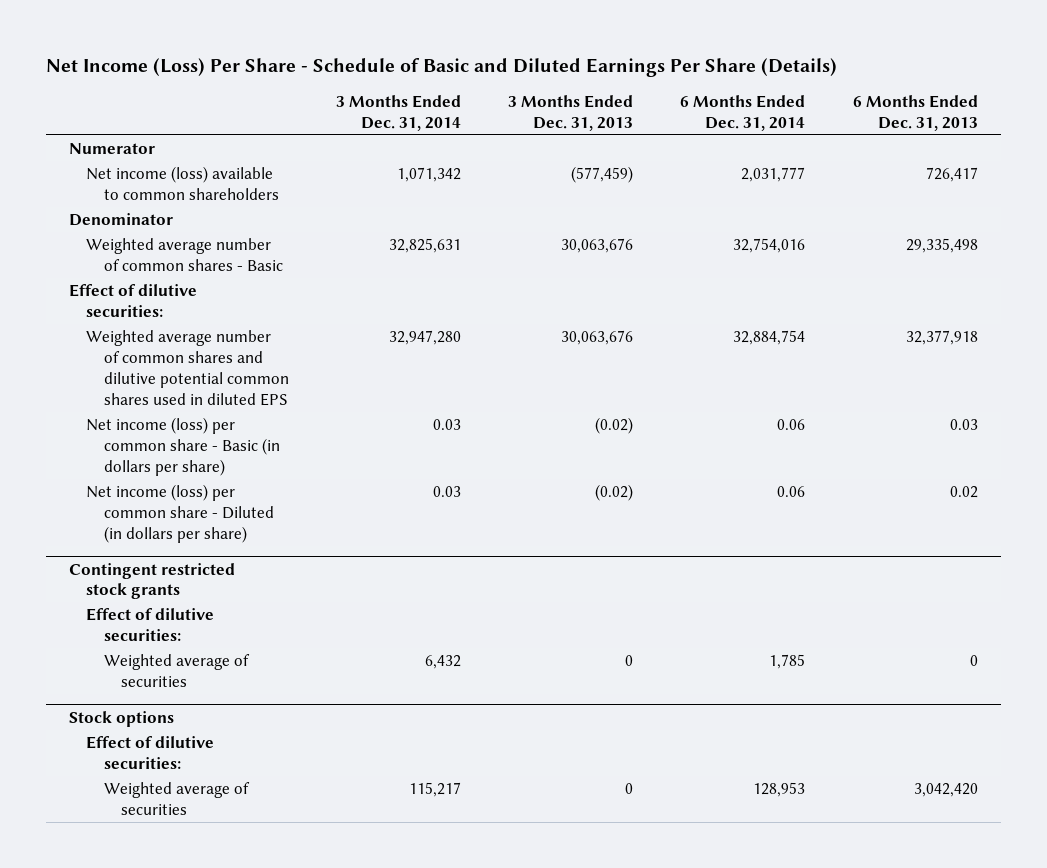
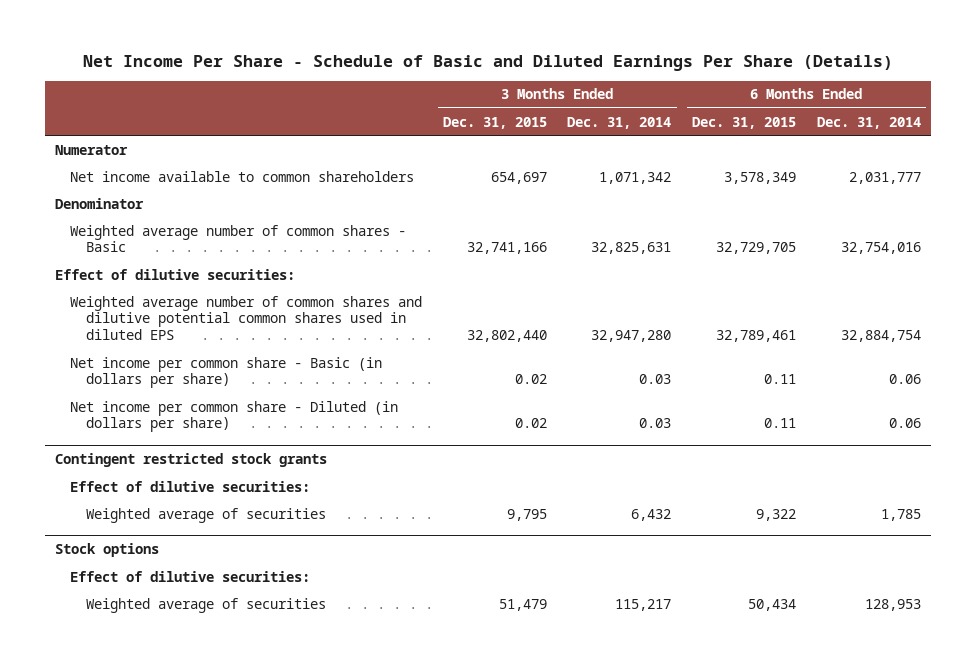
[45,57,837,77] Net Income (Loss) Per Share - Schedule of Basic and Diluted Earnings Per Share (Details) -> [82,54,893,71] Net Income Per Share - Schedule of Basic and Diluted Earnings Per Share (Details)
[508,94,634,131] 3 Months Ended Dec. 31, 2013 -> none
[852,94,978,131] 6 Months Ended Dec. 31, 2013 -> none
none -> [442,116,547,129] Dec. 31, 2015
none -> [691,116,796,129] Dec. 31, 2015
[86,166,279,200] Net income (loss) available to common shareholders -> [70,170,415,182] Net income available to common shareholders
[86,417,280,476] Net income (loss) per common share - Basic (in dollars per share) -> [70,356,383,389] Net income per common share - Basic (in dollars per share)
[86,484,274,543] Net income (loss) per common share - Diluted (in dollars per share) -> [70,400,399,433] Net income per common share - Diluted (in dollars per share)

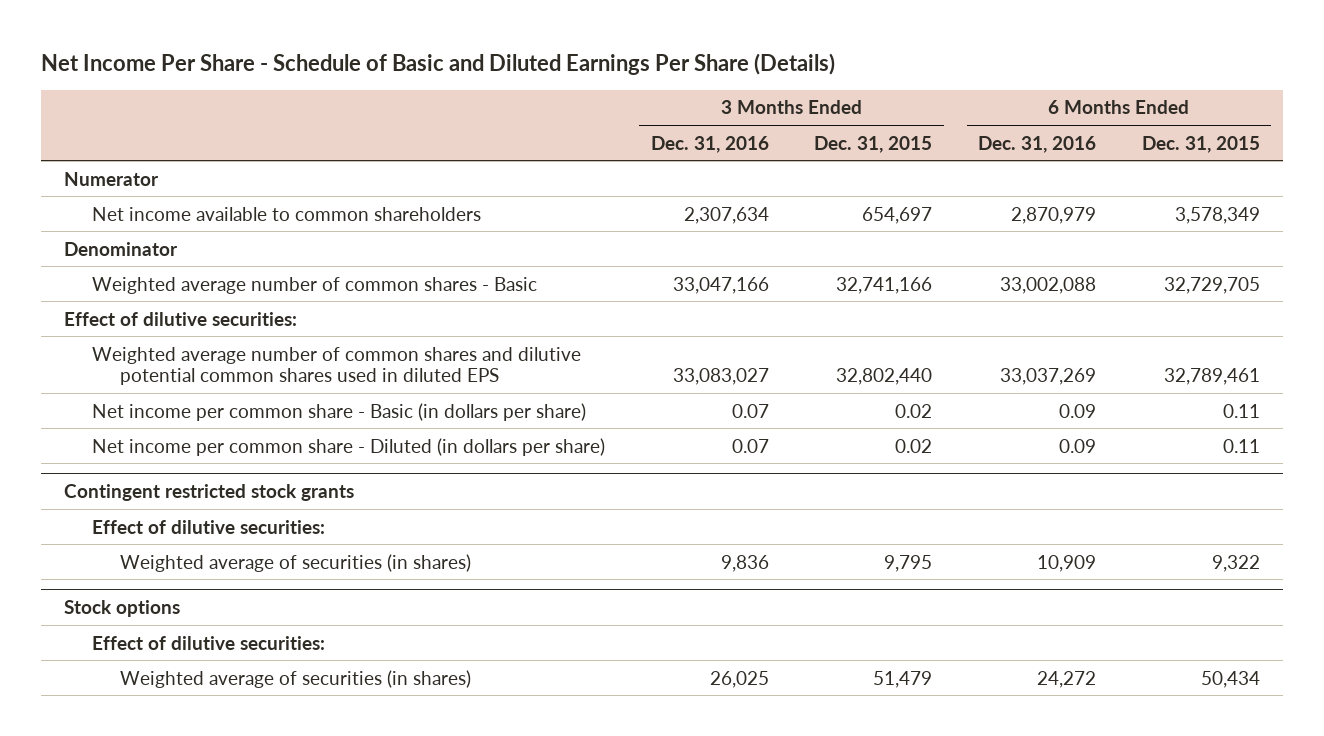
[567,116,672,129] Dec. 31, 2014 -> none
[816,116,921,129] Dec. 31, 2014 -> none
none -> [650,135,769,153] Dec. 31, 2016
none -> [978,135,1097,153] Dec. 31, 2016
[85,507,326,523] Weighted average of securities -> [120,553,472,572] Weighted average of securities (in shares)
[85,597,326,613] Weighted average of securities -> [120,669,472,688] Weighted average of securities (in shares)

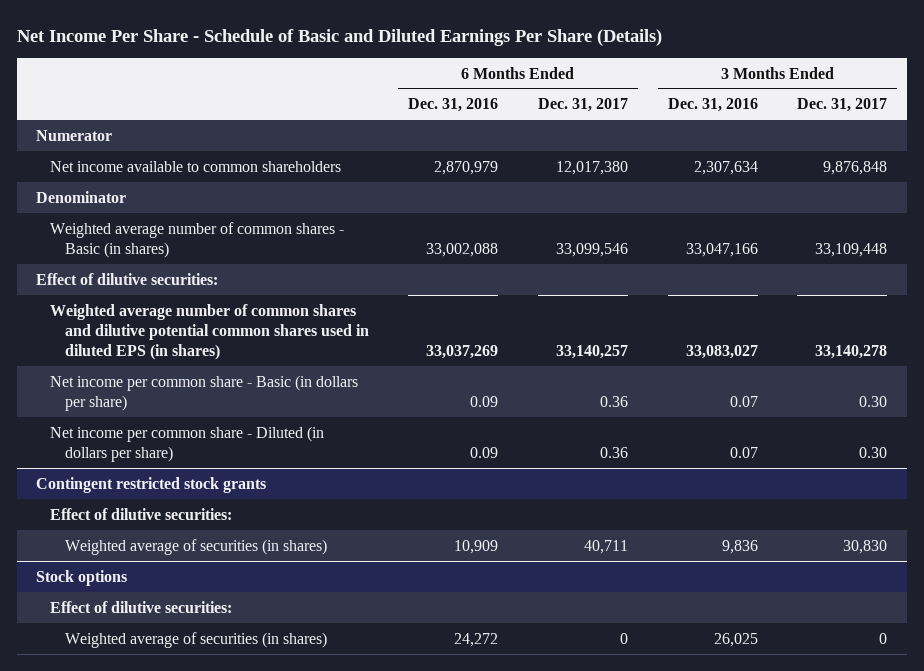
[814,135,933,153] Dec. 31, 2015 -> none
[1141,135,1260,153] Dec. 31, 2015 -> none
none -> [537,98,628,113] Dec. 31, 2017
none -> [797,98,888,113] Dec. 31, 2017
[91,276,537,294] Weighted average number of common shares - Basic -> [50,221,345,258] Weighted average number of common shares - Basic (in shares)
[91,346,581,386] Weighted average number of common shares and dilutive potential common shares used in diluted EPS -> [50,303,369,361] Weighted average number of common shares and dilutive potential common shares used in diluted EPS (in shares)

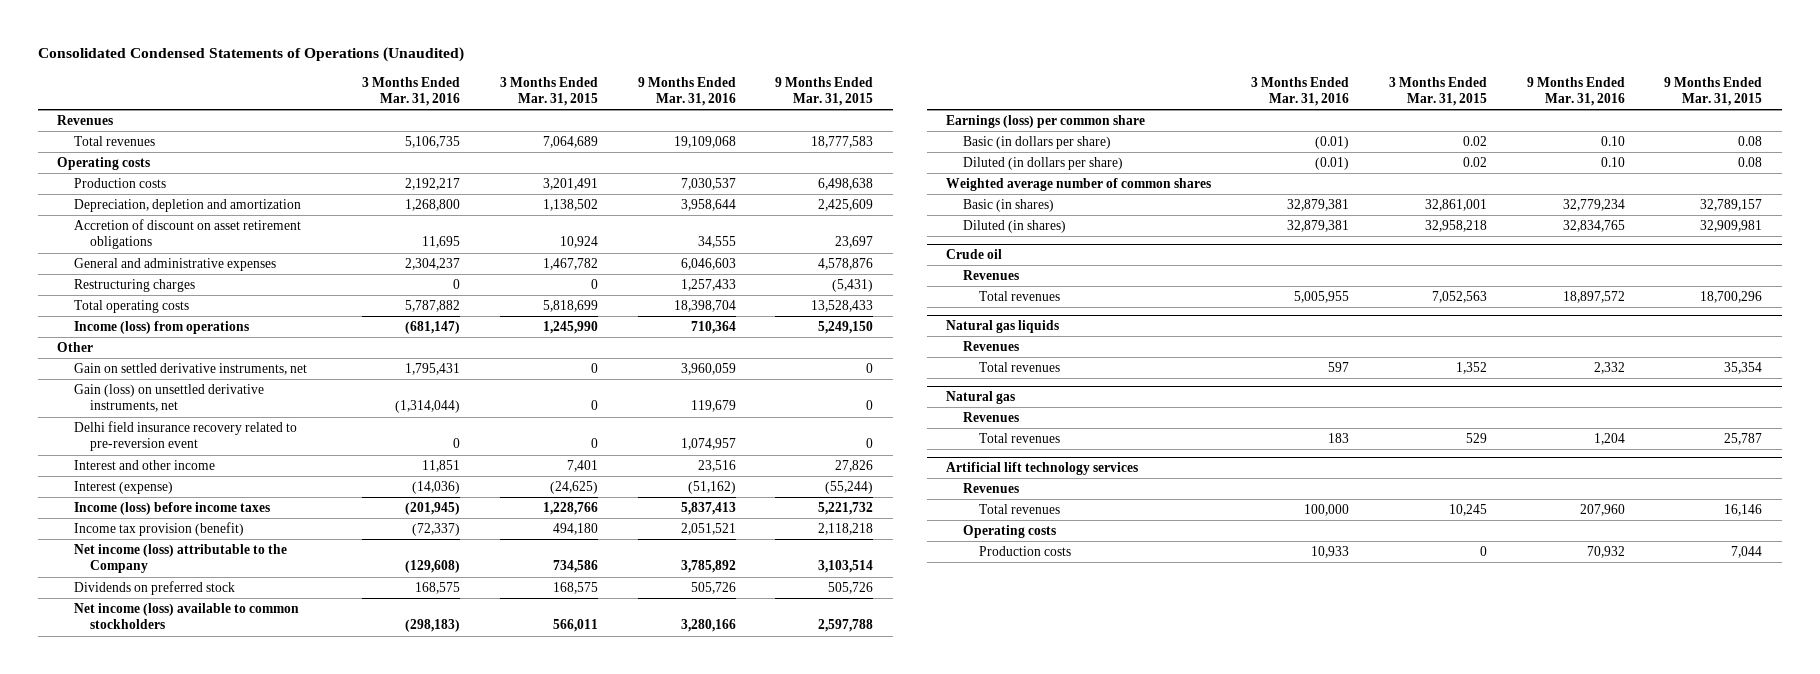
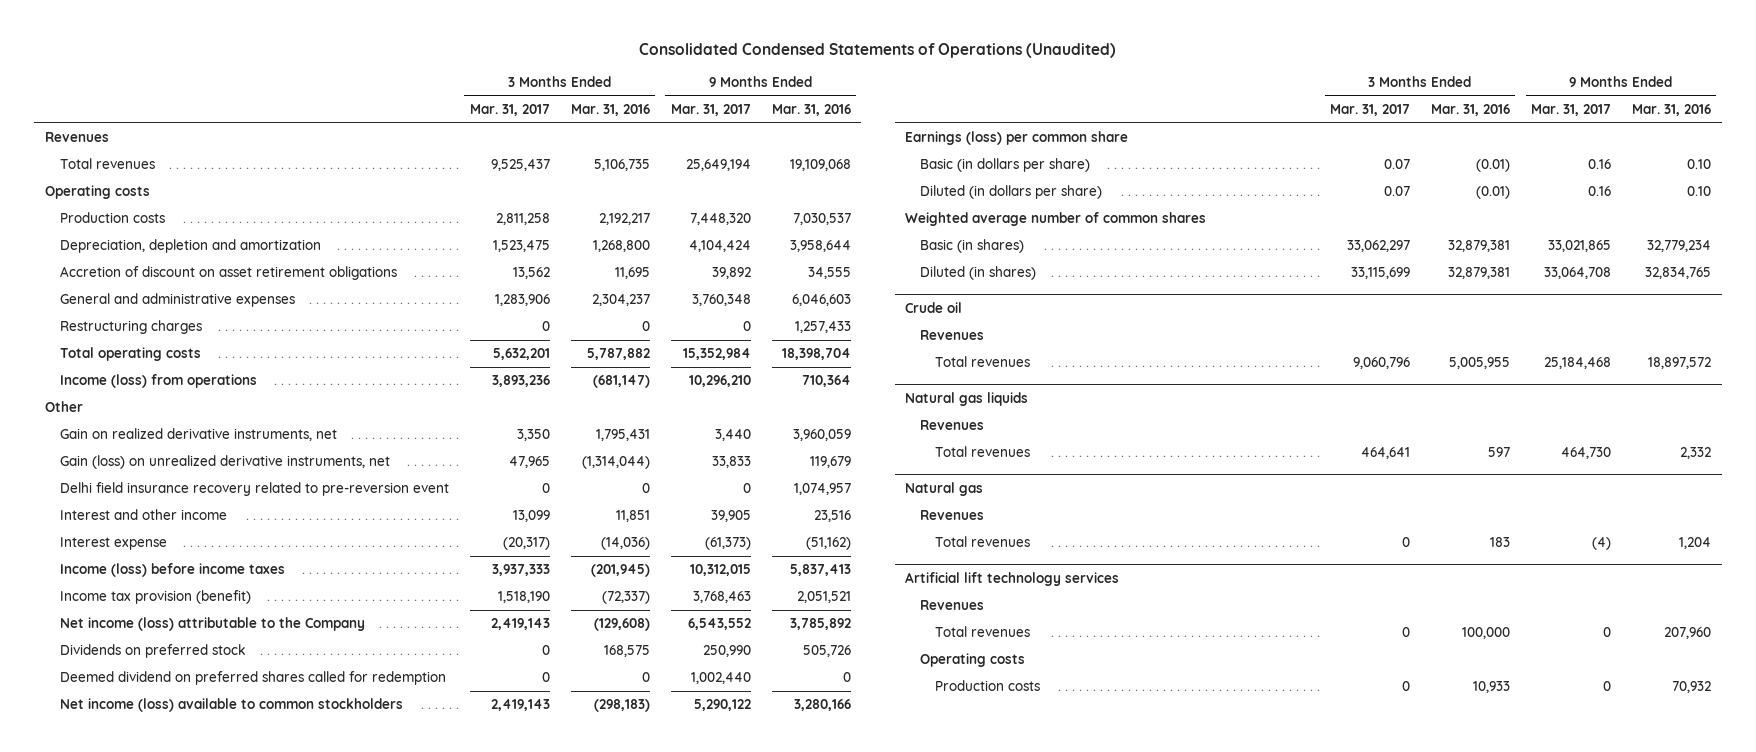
[499,76,598,107] 3 Months Ended Mar. 31, 2015 -> none
[775,76,874,107] 9 Months Ended Mar. 31, 2015 -> none
none -> [469,104,550,117] Mar. 31, 2017
none -> [670,104,751,117] Mar. 31, 2017
[73,362,307,375] Gain on settled derivative instruments, net -> [59,428,337,442] Gain on realized derivative instruments, net
[73,383,264,413] Gain (loss) on unsettled derivative instruments, net -> [59,455,390,470] Gain (loss) on unrealized derivative instruments, net
[73,480,173,494] Interest (expense) -> [59,537,167,551] Interest expense
none -> [59,671,446,686] Deemed dividend on preferred shares called for redemption

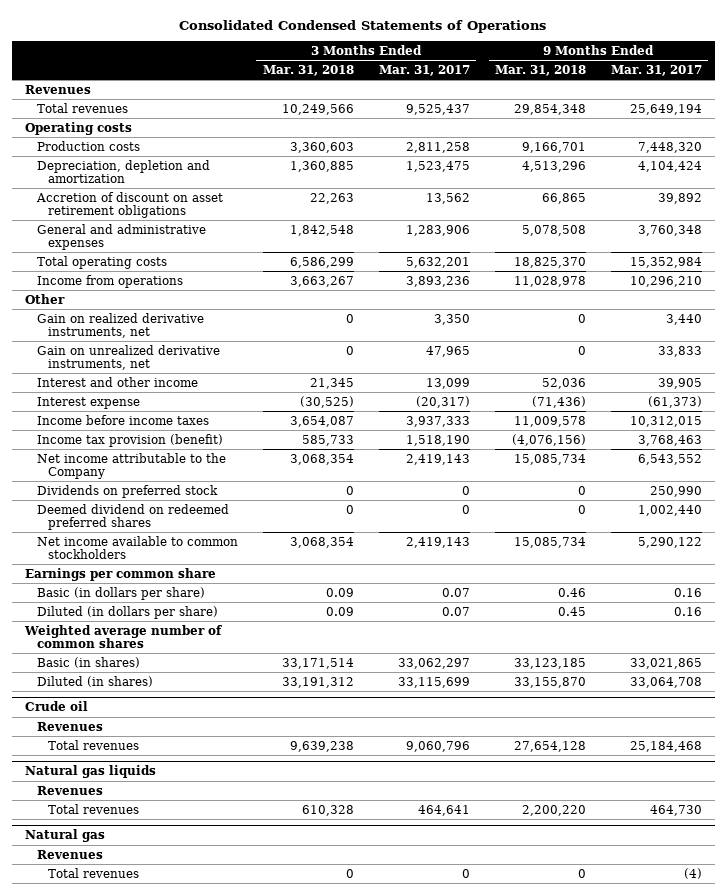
[638,43,1116,59] Consolidated Condensed Statements of Operations (Unaudited) -> [179,19,547,33] Consolidated Condensed Statements of Operations
[570,104,650,117] Mar. 31, 2016 -> none
[771,104,851,117] Mar. 31, 2016 -> none
none -> [262,64,354,76] Mar. 31, 2018
none -> [494,64,586,76] Mar. 31, 2018
[59,320,202,335] Restructuring charges -> none
[59,374,257,389] Income (loss) from operations -> [36,274,183,288] Income from operations
[59,482,449,497] Delhi field insurance recovery related to pre-reversion event -> none
[59,455,390,470] Gain (loss) on unrealized derivative instruments, net -> [36,344,220,371] Gain on unrealized derivative instruments, net
[59,563,285,578] Income (loss) before income taxes -> [36,414,209,425] Income before income taxes
[59,617,365,632] Net income (loss) attributable to the Company -> [36,452,226,480] Net income attributable to the Company
[59,671,446,686] Deemed dividend on preferred shares called for redemption -> [36,503,229,531] Deemed dividend on redeemed preferred shares
[59,698,403,713] Net income (loss) available to common stockholders -> [36,535,238,560] Net income available to common stockholders
[905,131,1129,146] Earnings (loss) per common share -> [24,567,216,581] Earnings per common share
[905,571,1120,586] Artificial lift technology services -> none
[920,600,985,611] Revenues -> none
[935,626,1031,638] Total revenues -> none
[920,653,1026,668] Operating costs -> none
[935,680,1041,692] Production costs -> none

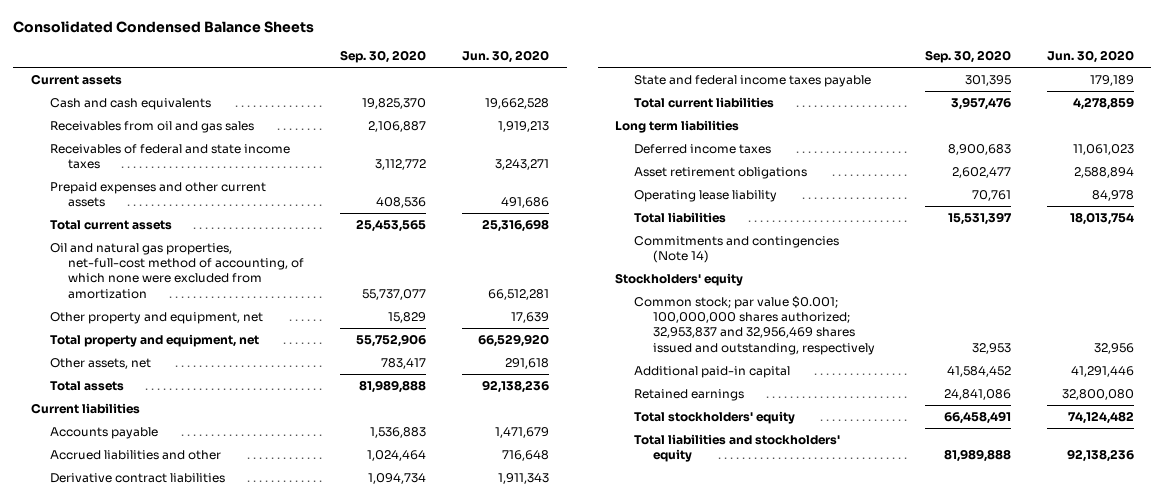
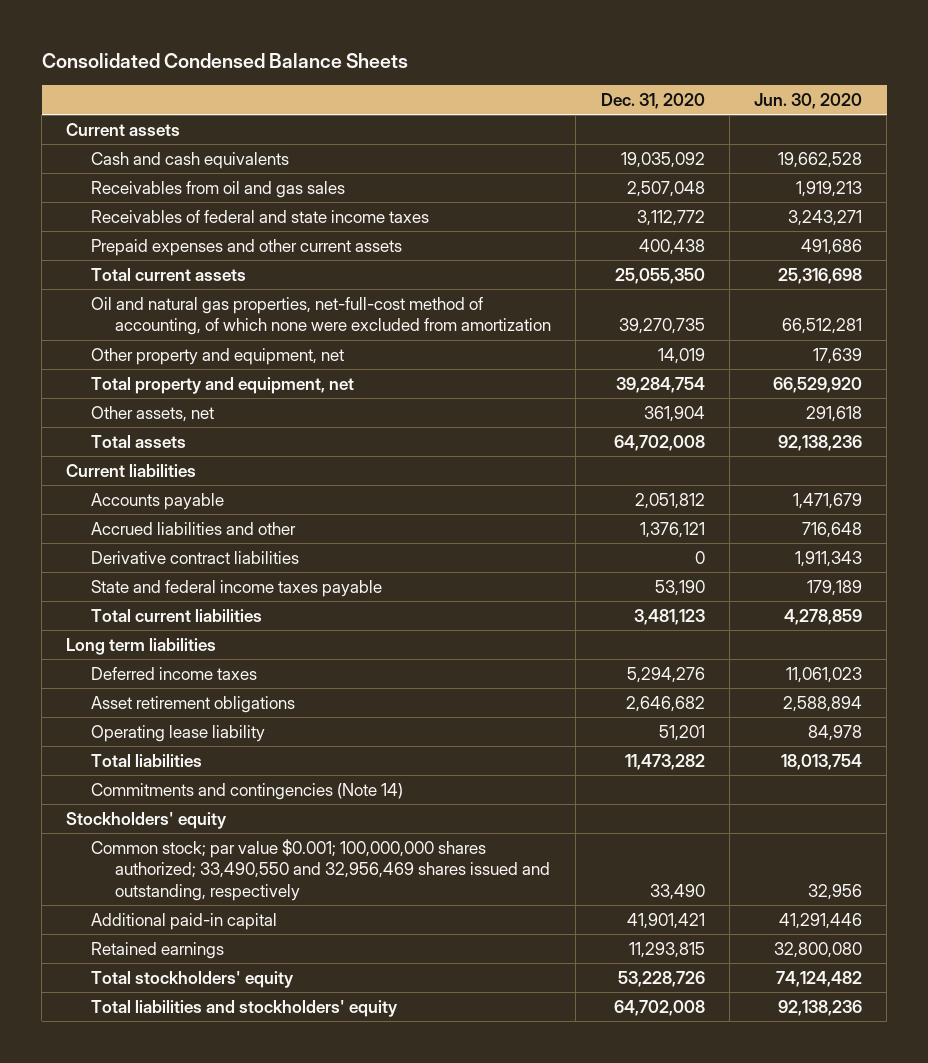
[340,50,427,64] Sep. 30, 2020 -> none
none -> [600,92,705,109] Dec. 31, 2020
[634,296,875,355] Common stock; par value $0.001; 100,000,000 shares authorized; 32,953,837 and 32,956,469 shares issued and outstanding, respectively -> [90,838,551,901] Common stock; par value $0.001; 100,000,000 shares authorized; 33,490,550 and 32,956,469 shares issued and outstanding, respectively

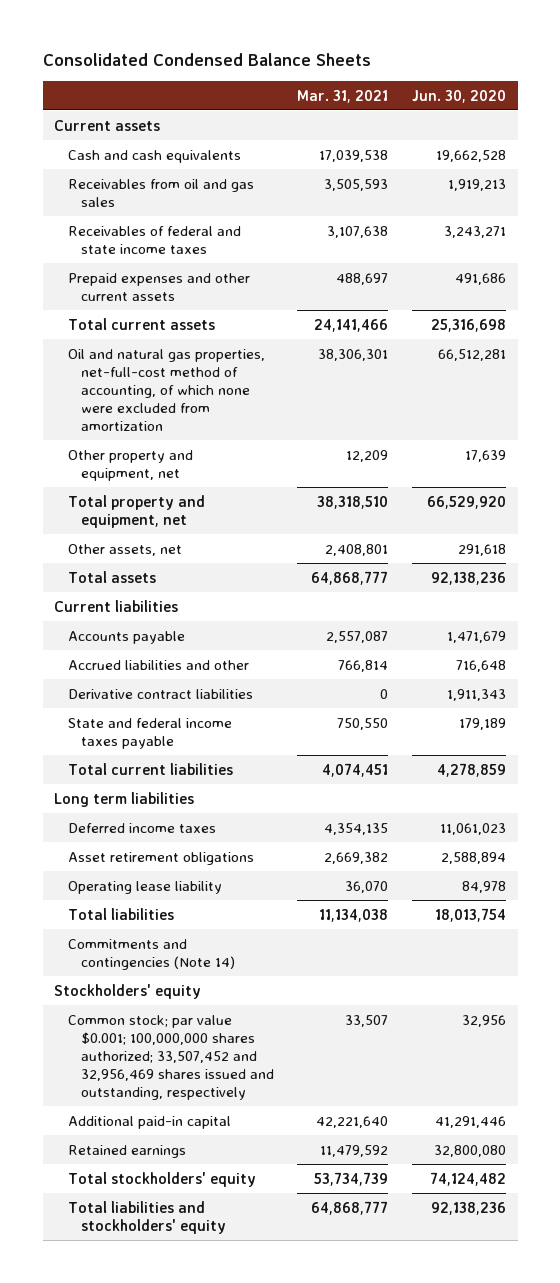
[600,92,705,109] Dec. 31, 2020 -> none
none -> [297,89,389,103] Mar. 31, 2021
[90,838,551,901] Common stock; par value $0.001; 100,000,000 shares authorized; 33,490,550 and 32,956,469 shares issued and outstanding, respectively -> [67,1014,274,1101] Common stock; par value $0.001; 100,000,000 shares authorized; 33,507,452 and 32,956,469 shares issued and outstanding, respectively

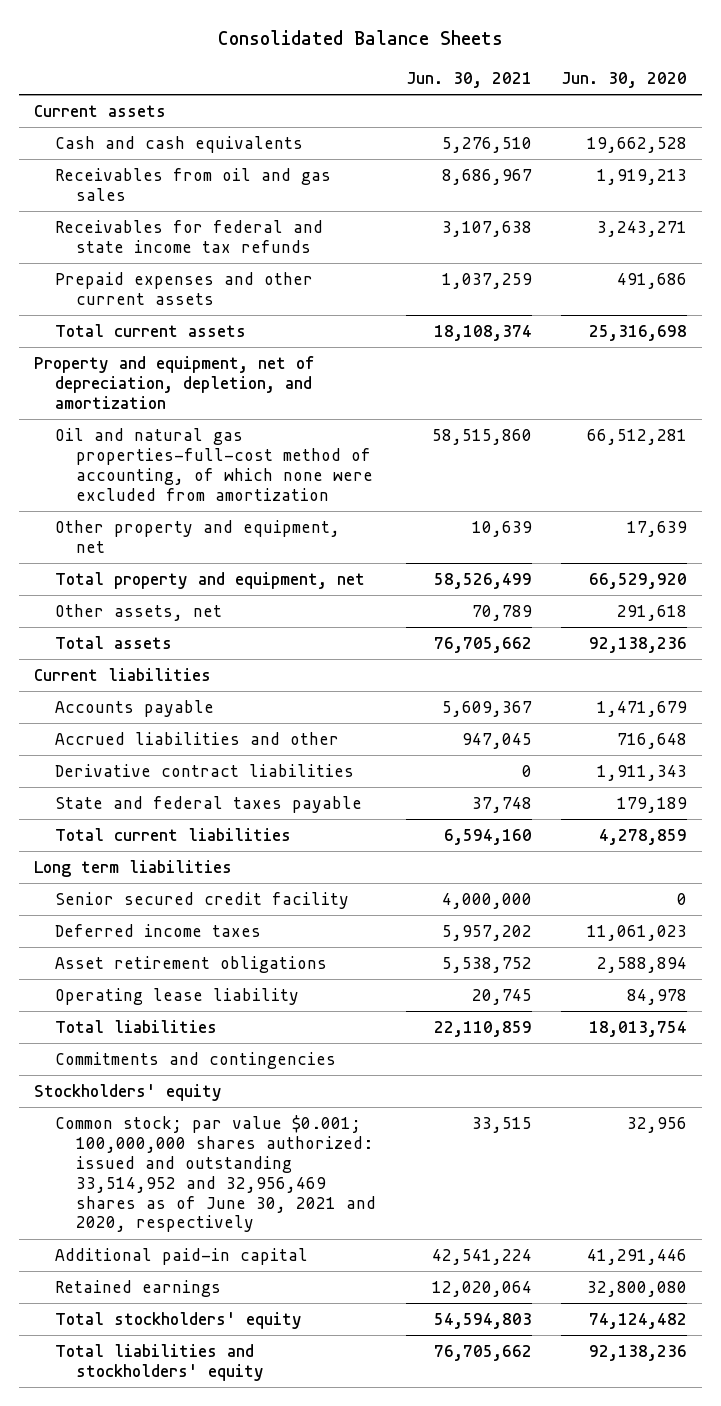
[42,53,371,67] Consolidated Condensed Balance Sheets -> [217,30,503,46] Consolidated Balance Sheets
[297,89,389,103] Mar. 31, 2021 -> none
none -> [405,72,532,89] Jun. 30, 2021
[67,225,241,254] Receivables of federal and state income taxes -> [54,219,323,253] Receivables for federal and state income tax refunds
none -> [34,355,316,409] Property and equipment, net of depreciation, depletion, and amortization
[67,348,265,432] Oil and natural gas properties, net-full-cost method of accounting, of which none were excluded from amortization -> [54,427,373,501] Oil and natural gas properties-full-cost method of accounting, of which none were excluded from amortization
[67,717,232,749] State and federal income taxes payable -> [54,795,362,813] State and federal taxes payable
none -> [54,891,349,909] Senior secured credit facility
[67,938,235,970] Commitments and contingencies (Note 14) -> [54,1051,336,1069] Commitments and contingencies
[67,1014,274,1101] Common stock; par value $0.001; 100,000,000 shares authorized; 33,507,452 and 32,956,469 shares issued and outstanding, respectively -> [54,1114,376,1233] Common stock; par value $0.001; 100,000,000 shares authorized: issued and outstanding 33,514,952 and 32,956,469 shares as of June 30, 2021 and 2020, respectively

